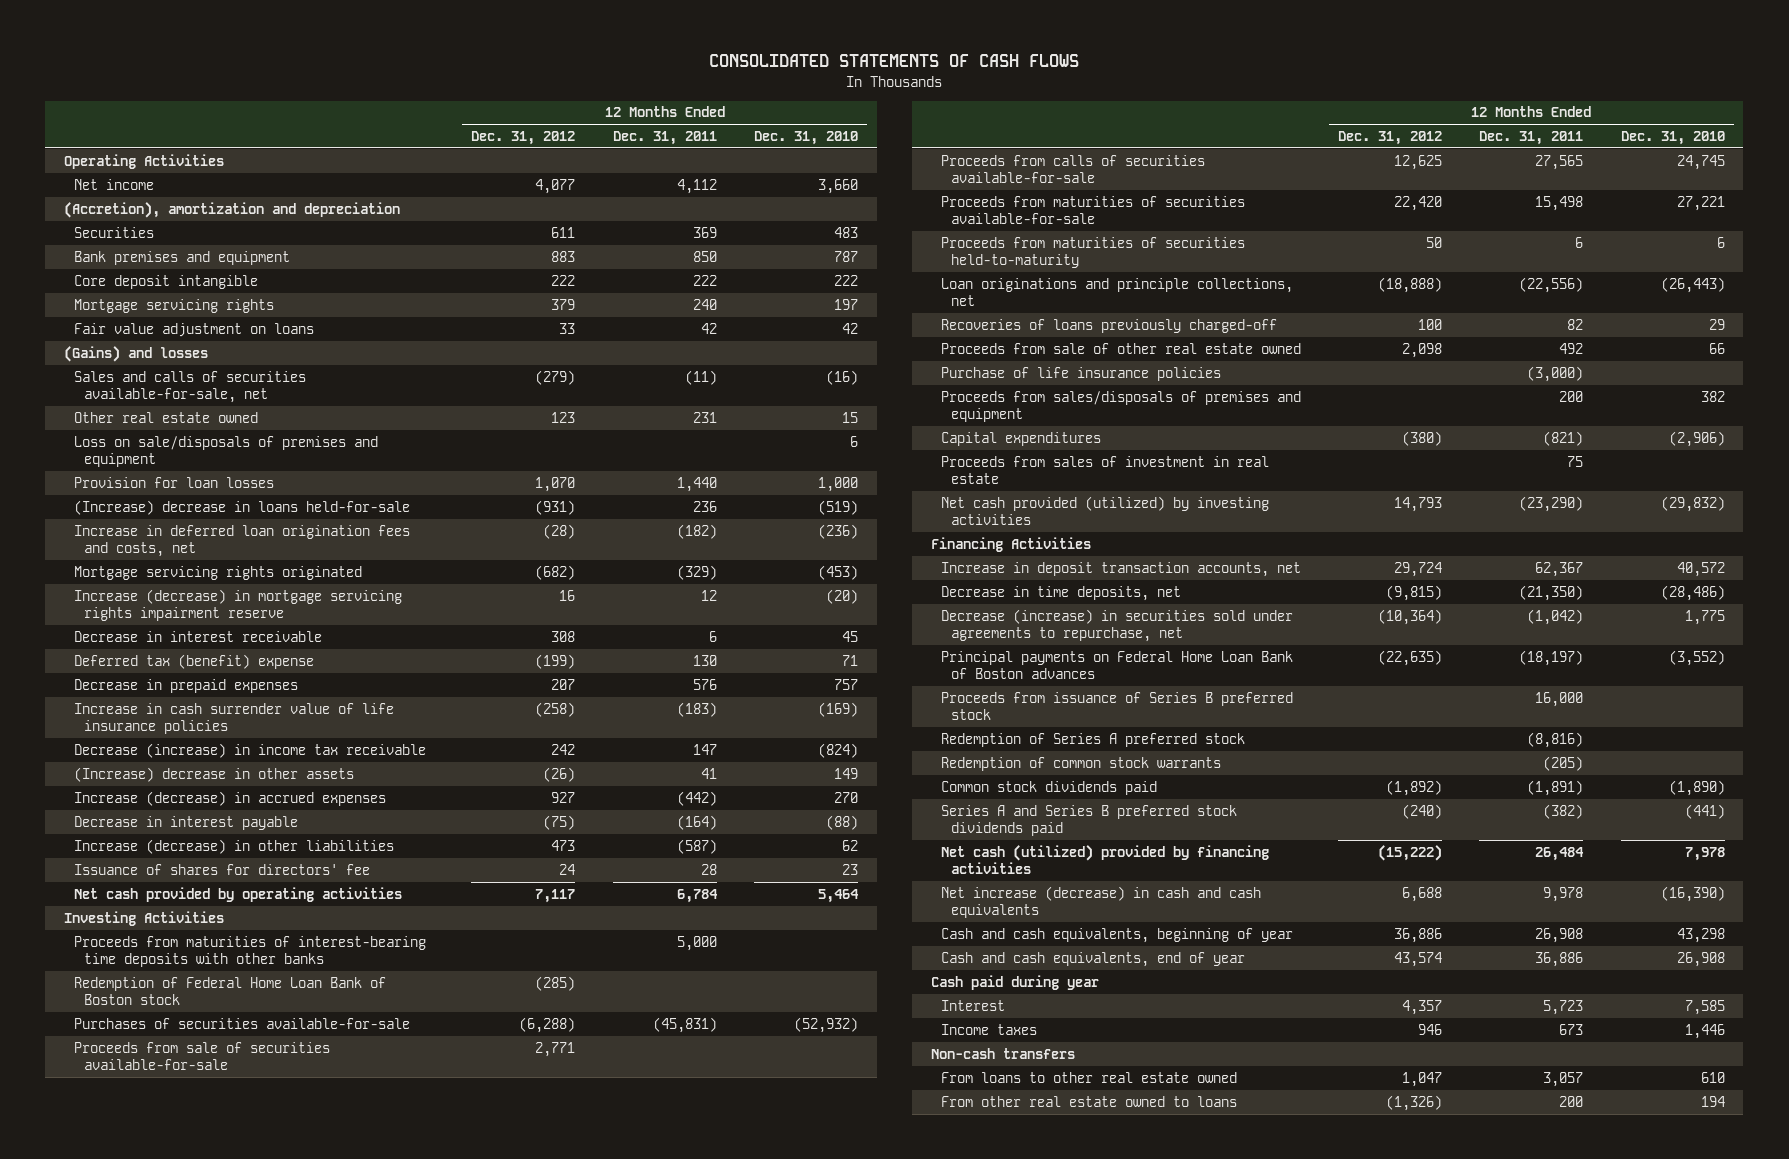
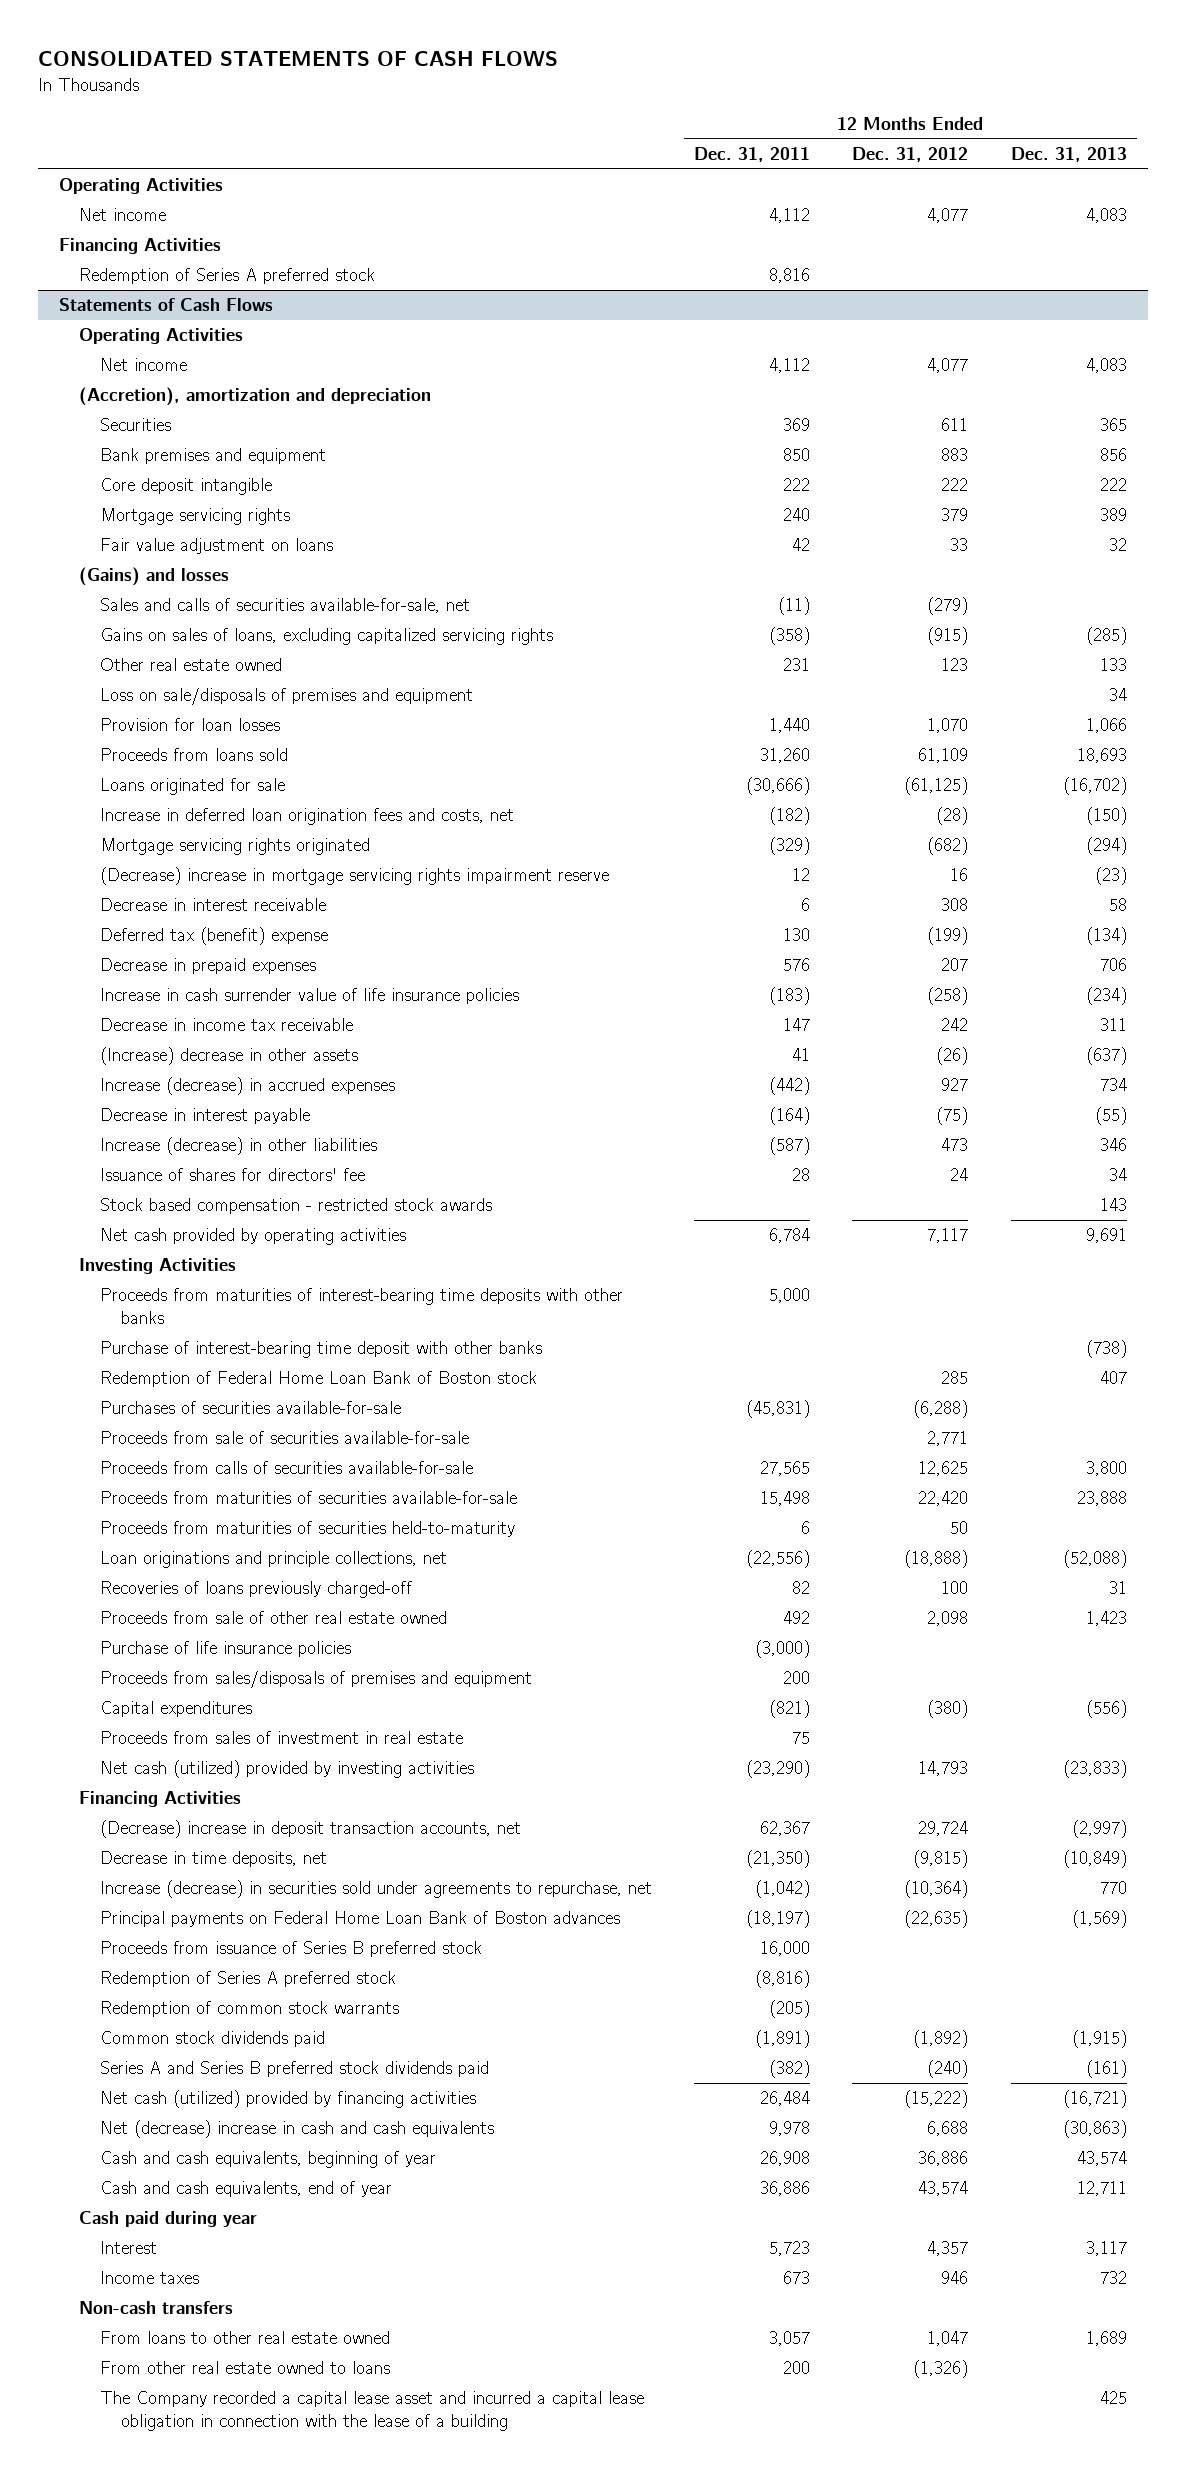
[754,130,859,145] Dec. 31, 2010 -> none
none -> [1010,147,1127,163] Dec. 31, 2013
none -> [58,238,221,255] Financing Activities
none -> [79,268,376,285] Redemption of Series A preferred stock
none -> [58,298,273,312] Statements of Cash Flows
none -> [79,328,244,345] Operating Activities
none -> [100,358,188,372] Net income
none -> [100,628,554,646] Gains on sales of loans, excluding capitalized servicing rights
[74,499,411,515] (Increase) decrease in loans held-for-sale -> none
none -> [100,748,289,762] Proceeds from loans sold
none -> [100,778,286,796] Loans originated for sale
[74,588,403,621] Increase (decrease) in mortgage servicing rights impairment reserve -> [100,867,610,886] (Decrease) increase in mortgage servicing rights impairment reserve
[74,742,427,758] Decrease (increase) in income tax receivable -> [100,1018,354,1032] Decrease in income tax receivable
none -> [100,1198,493,1215] Stock based compensation - restricted stock awards
none -> [100,1341,543,1359] Purchase of interest-bearing time deposit with other banks
[535,975,576,991] (285) -> [941,1371,969,1385] 285
[940,495,1269,525] Net cash provided (utilized) by investing activities -> [100,1760,475,1779] Net cash (utilized) provided by investing activities
[940,561,1301,577] Increase in deposit transaction accounts, net -> [100,1820,522,1839] (Decrease) increase in deposit transaction accounts, net
[940,608,1293,642] Decrease (increase) in securities sold under agreements to repurchase, net -> [100,1880,653,1899] Increase (decrease) in securities sold under agreements to repurchase, net
[940,885,1261,918] Net increase (decrease) in cash and cash equivalents -> [100,2120,495,2139] Net (decrease) increase in cash and cash equivalents
none -> [100,2391,645,2432] The Company recorded a capital lease asset and incurred a capital lease obligation in connection with the lease of a building

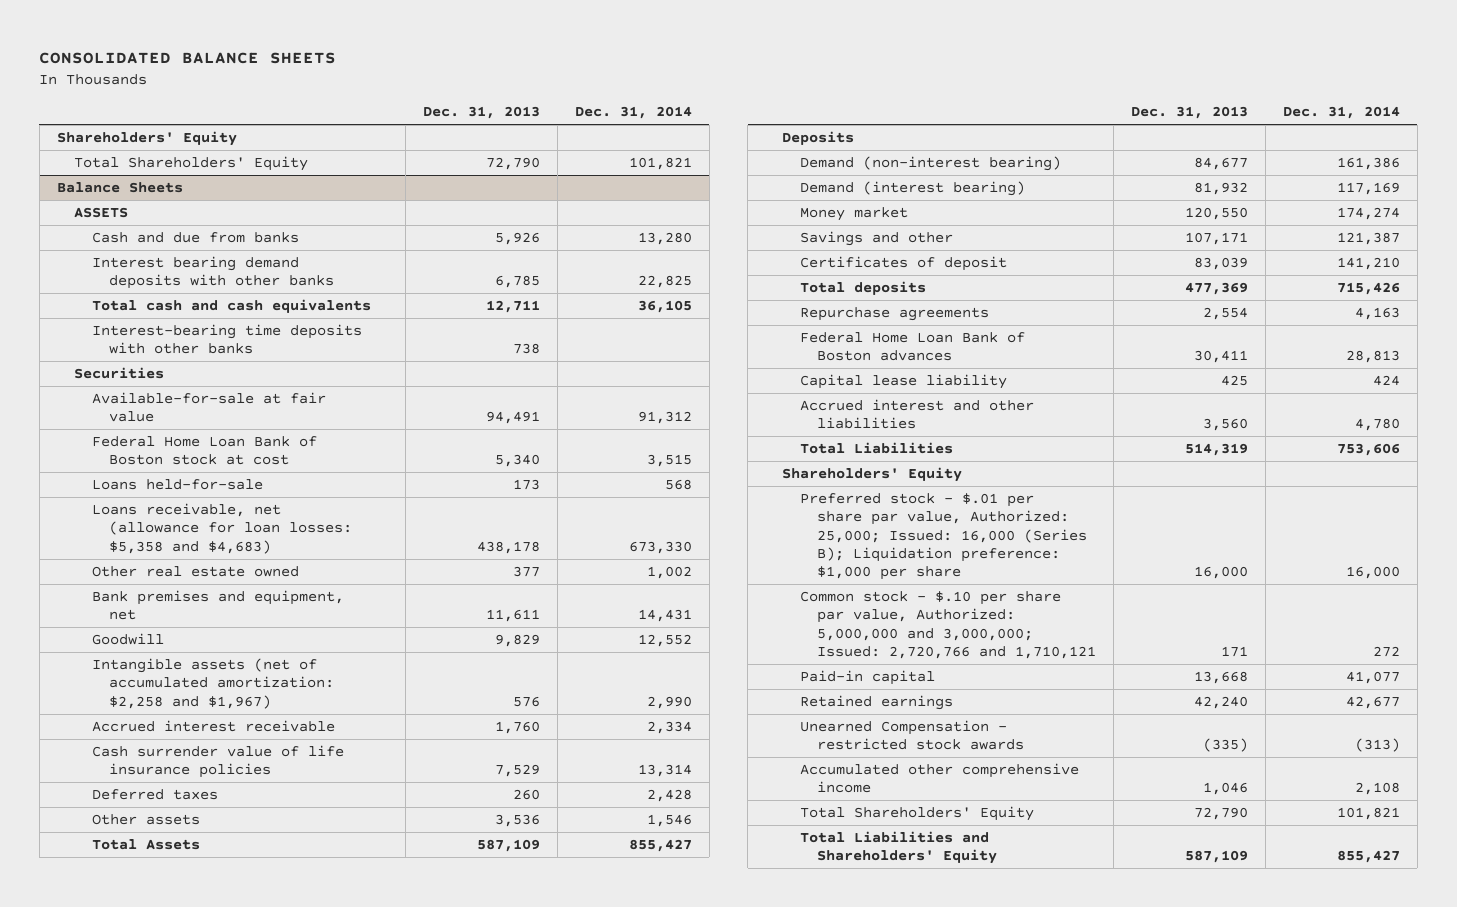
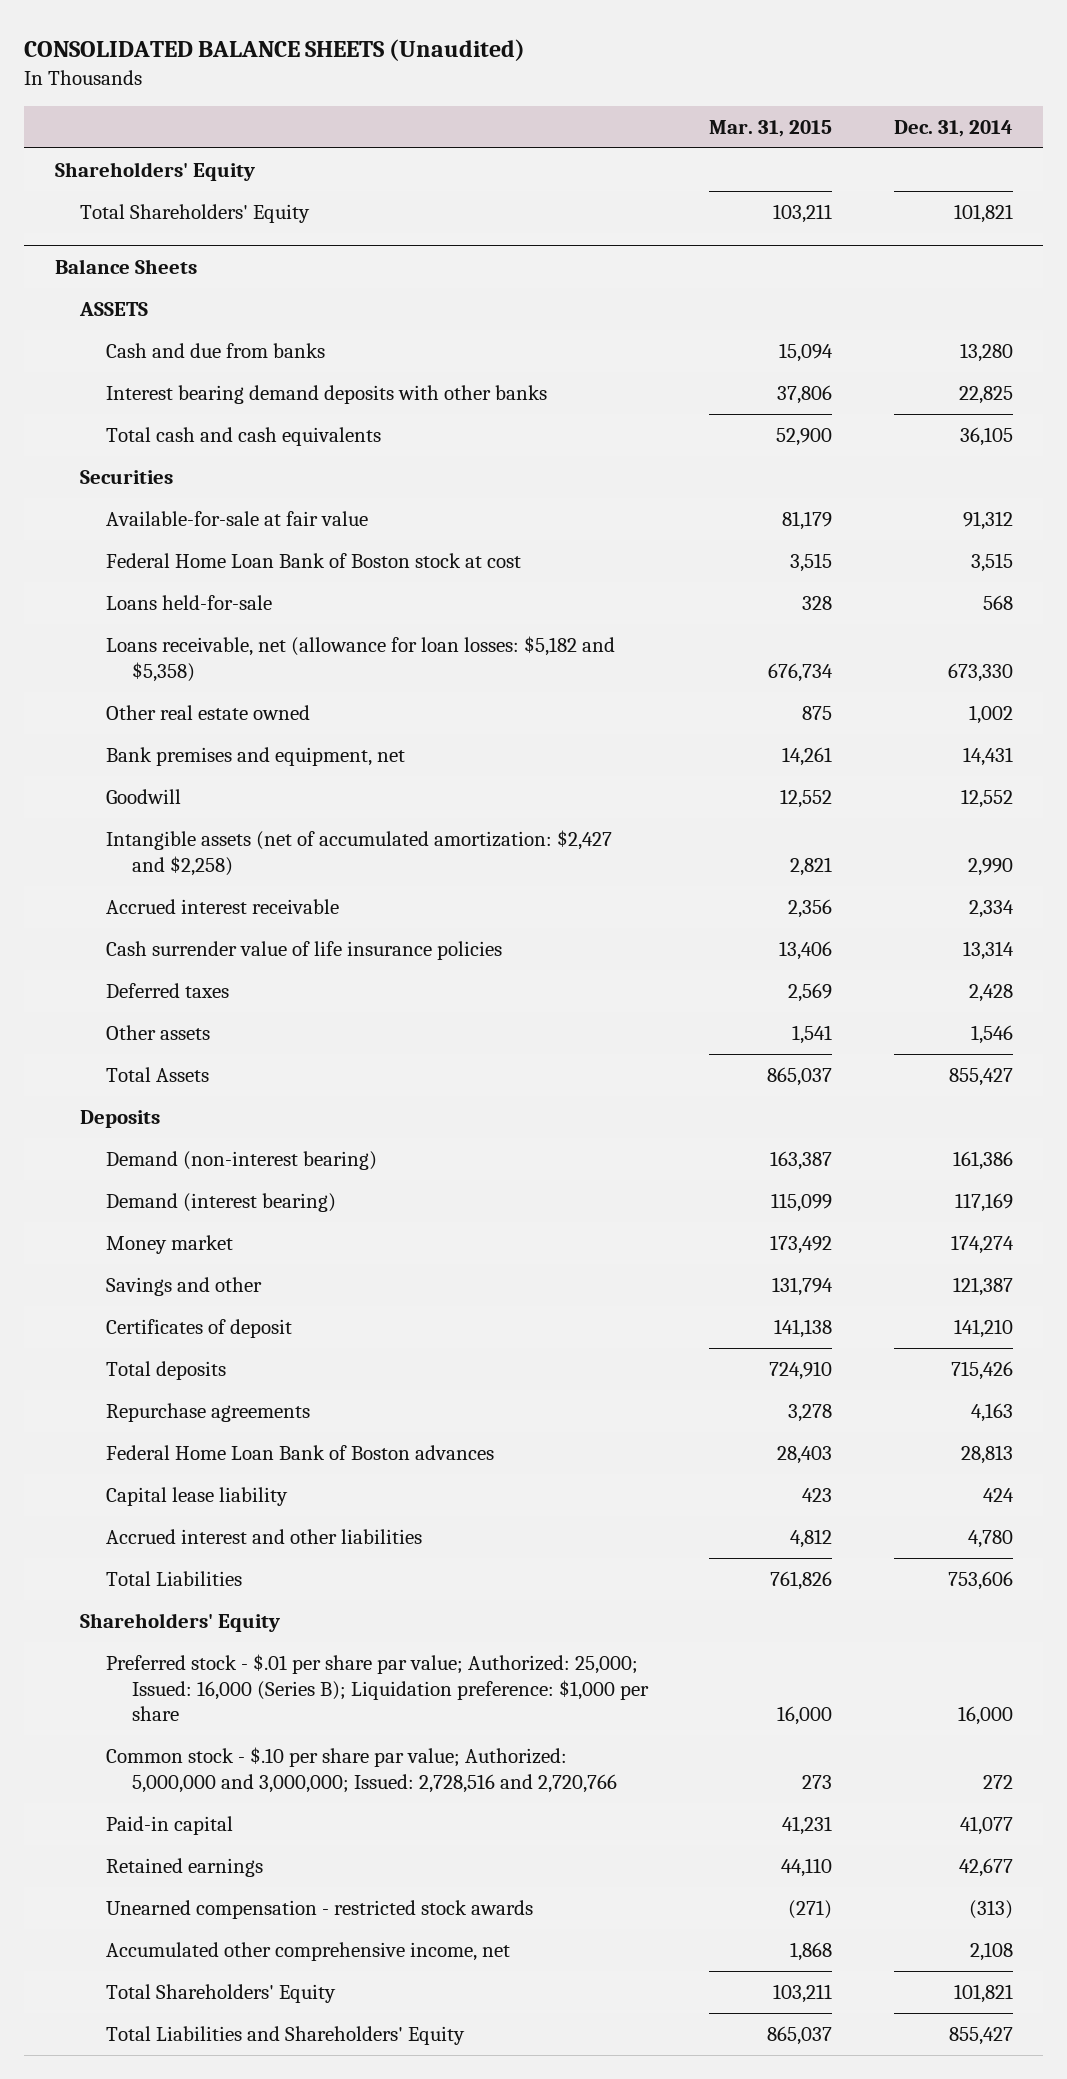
[39,52,337,65] CONSOLIDATED BALANCE SHEETS -> [24,38,526,61] CONSOLIDATED BALANCE SHEETS (Unaudited)
[423,106,541,120] Dec. 31, 2013 -> none
none -> [709,119,833,137] Mar. 31, 2015
[91,324,362,355] Interest-bearing time deposits with other banks -> none
[91,503,353,554] Loans receivable, net (allowance for loan losses: $5,358 and $4,683) -> [106,636,616,682] Loans receivable, net (allowance for loan losses: $5,182 and $5,358)
[91,658,335,709] Intangible assets (net of accumulated amortization: $2,258 and $1,967) -> [106,830,613,876] Intangible assets (net of accumulated amortization: $2,427 and $2,258)
[799,493,1088,581] Preferred stock - $.01 per share par value, Authorized: 25,000; Issued: 16,000 (Series B); Liquidation preference: $1,000 per share -> [106,1654,650,1722] Preferred stock - $.01 per share par value; Authorized: 25,000; Issued: 16,000 (Series B); Liquidation preference: $1,000 per share
[799,591,1097,659] Common stock - $.10 per share par value, Authorized: 5,000,000 and 3,000,000; Issued: 2,720,766 and 1,710,121 -> [106,1747,618,1793] Common stock - $.10 per share par value; Authorized: 5,000,000 and 3,000,000; Issued: 2,728,516 and 2,720,766
[799,720,1025,751] Unearned Compensation - restricted stock awards -> [106,1900,534,1920] Unearned compensation - restricted stock awards
[799,763,1079,794] Accumulated other comprehensive income -> [106,1942,511,1962] Accumulated other comprehensive income, net

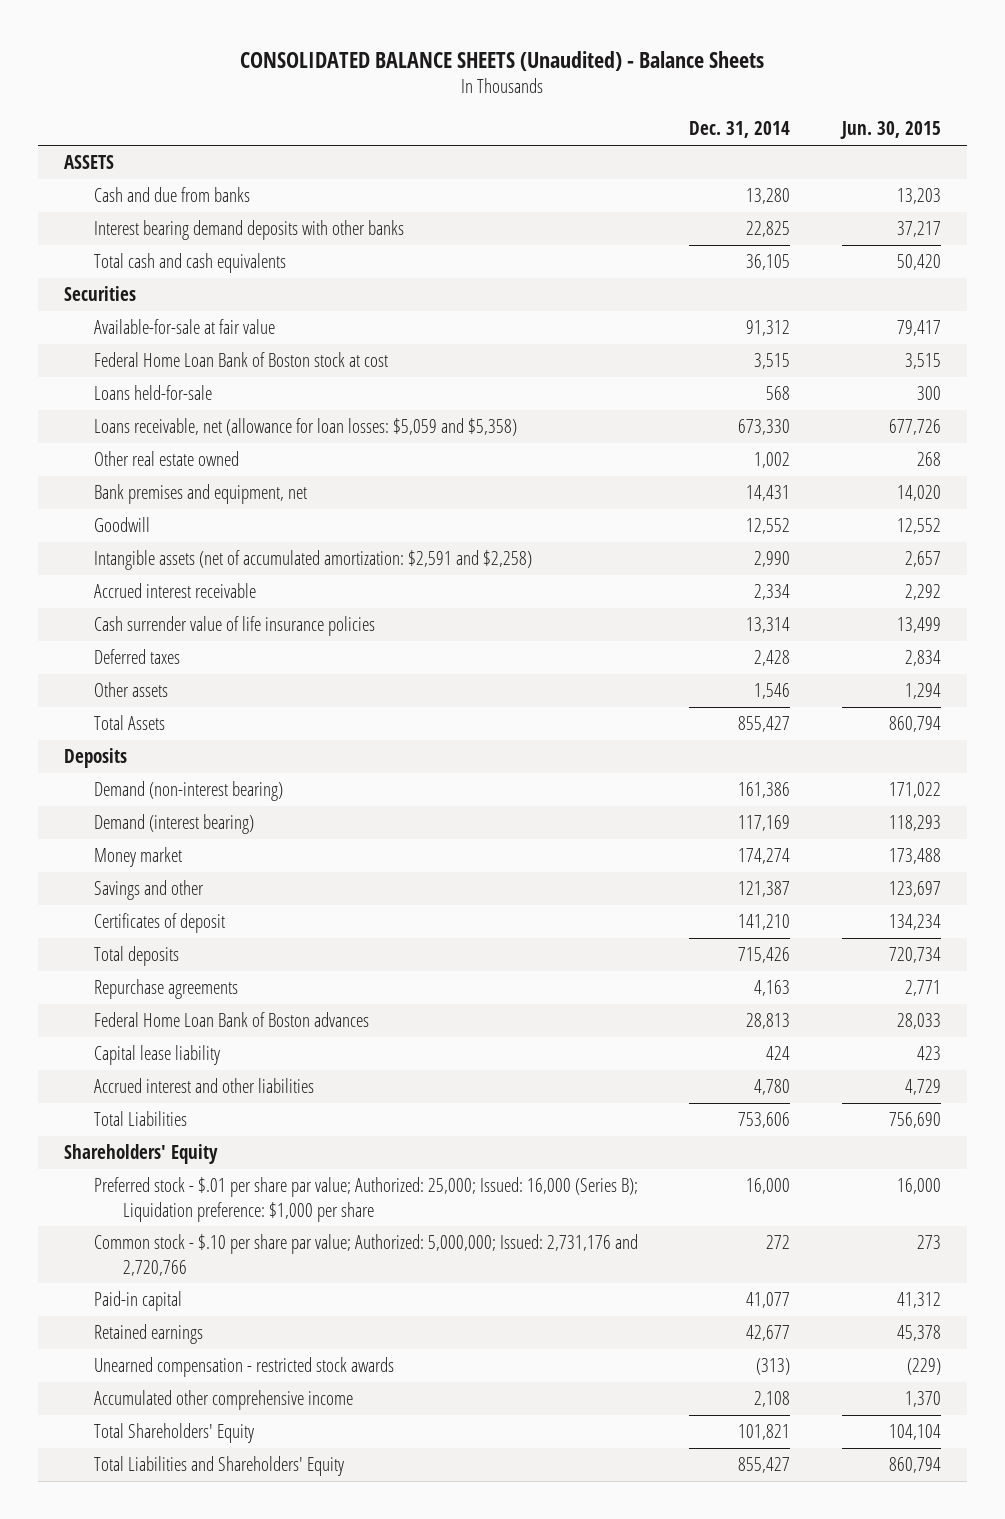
[24,38,526,61] CONSOLIDATED BALANCE SHEETS (Unaudited) -> [240,50,765,71] CONSOLIDATED BALANCE SHEETS (Unaudited) - Balance Sheets
[709,119,833,137] Mar. 31, 2015 -> none
none -> [839,121,941,140] Jun. 30, 2015
[54,162,255,182] Shareholders' Equity -> none
[80,204,311,224] Total Shareholders' Equity -> none
[54,258,197,274] Balance Sheets -> none
[106,636,616,682] Loans receivable, net (allowance for loan losses: $5,182 and $5,358) -> [93,418,517,437] Loans receivable, net (allowance for loan losses: $5,059 and $5,358)
[106,830,613,876] Intangible assets (net of accumulated amortization: $2,427 and $2,258) -> [93,550,532,571] Intangible assets (net of accumulated amortization: $2,591 and $2,258)
[106,1747,618,1793] Common stock - $.10 per share par value; Authorized: 5,000,000 and 3,000,000; Issued: 2,728,516 and 2,720,766 -> [93,1234,638,1276] Common stock - $.10 per share par value; Authorized: 5,000,000; Issued: 2,731,176 and 2,720,766
[106,1942,511,1962] Accumulated other comprehensive income, net -> [93,1390,353,1411] Accumulated other comprehensive income

